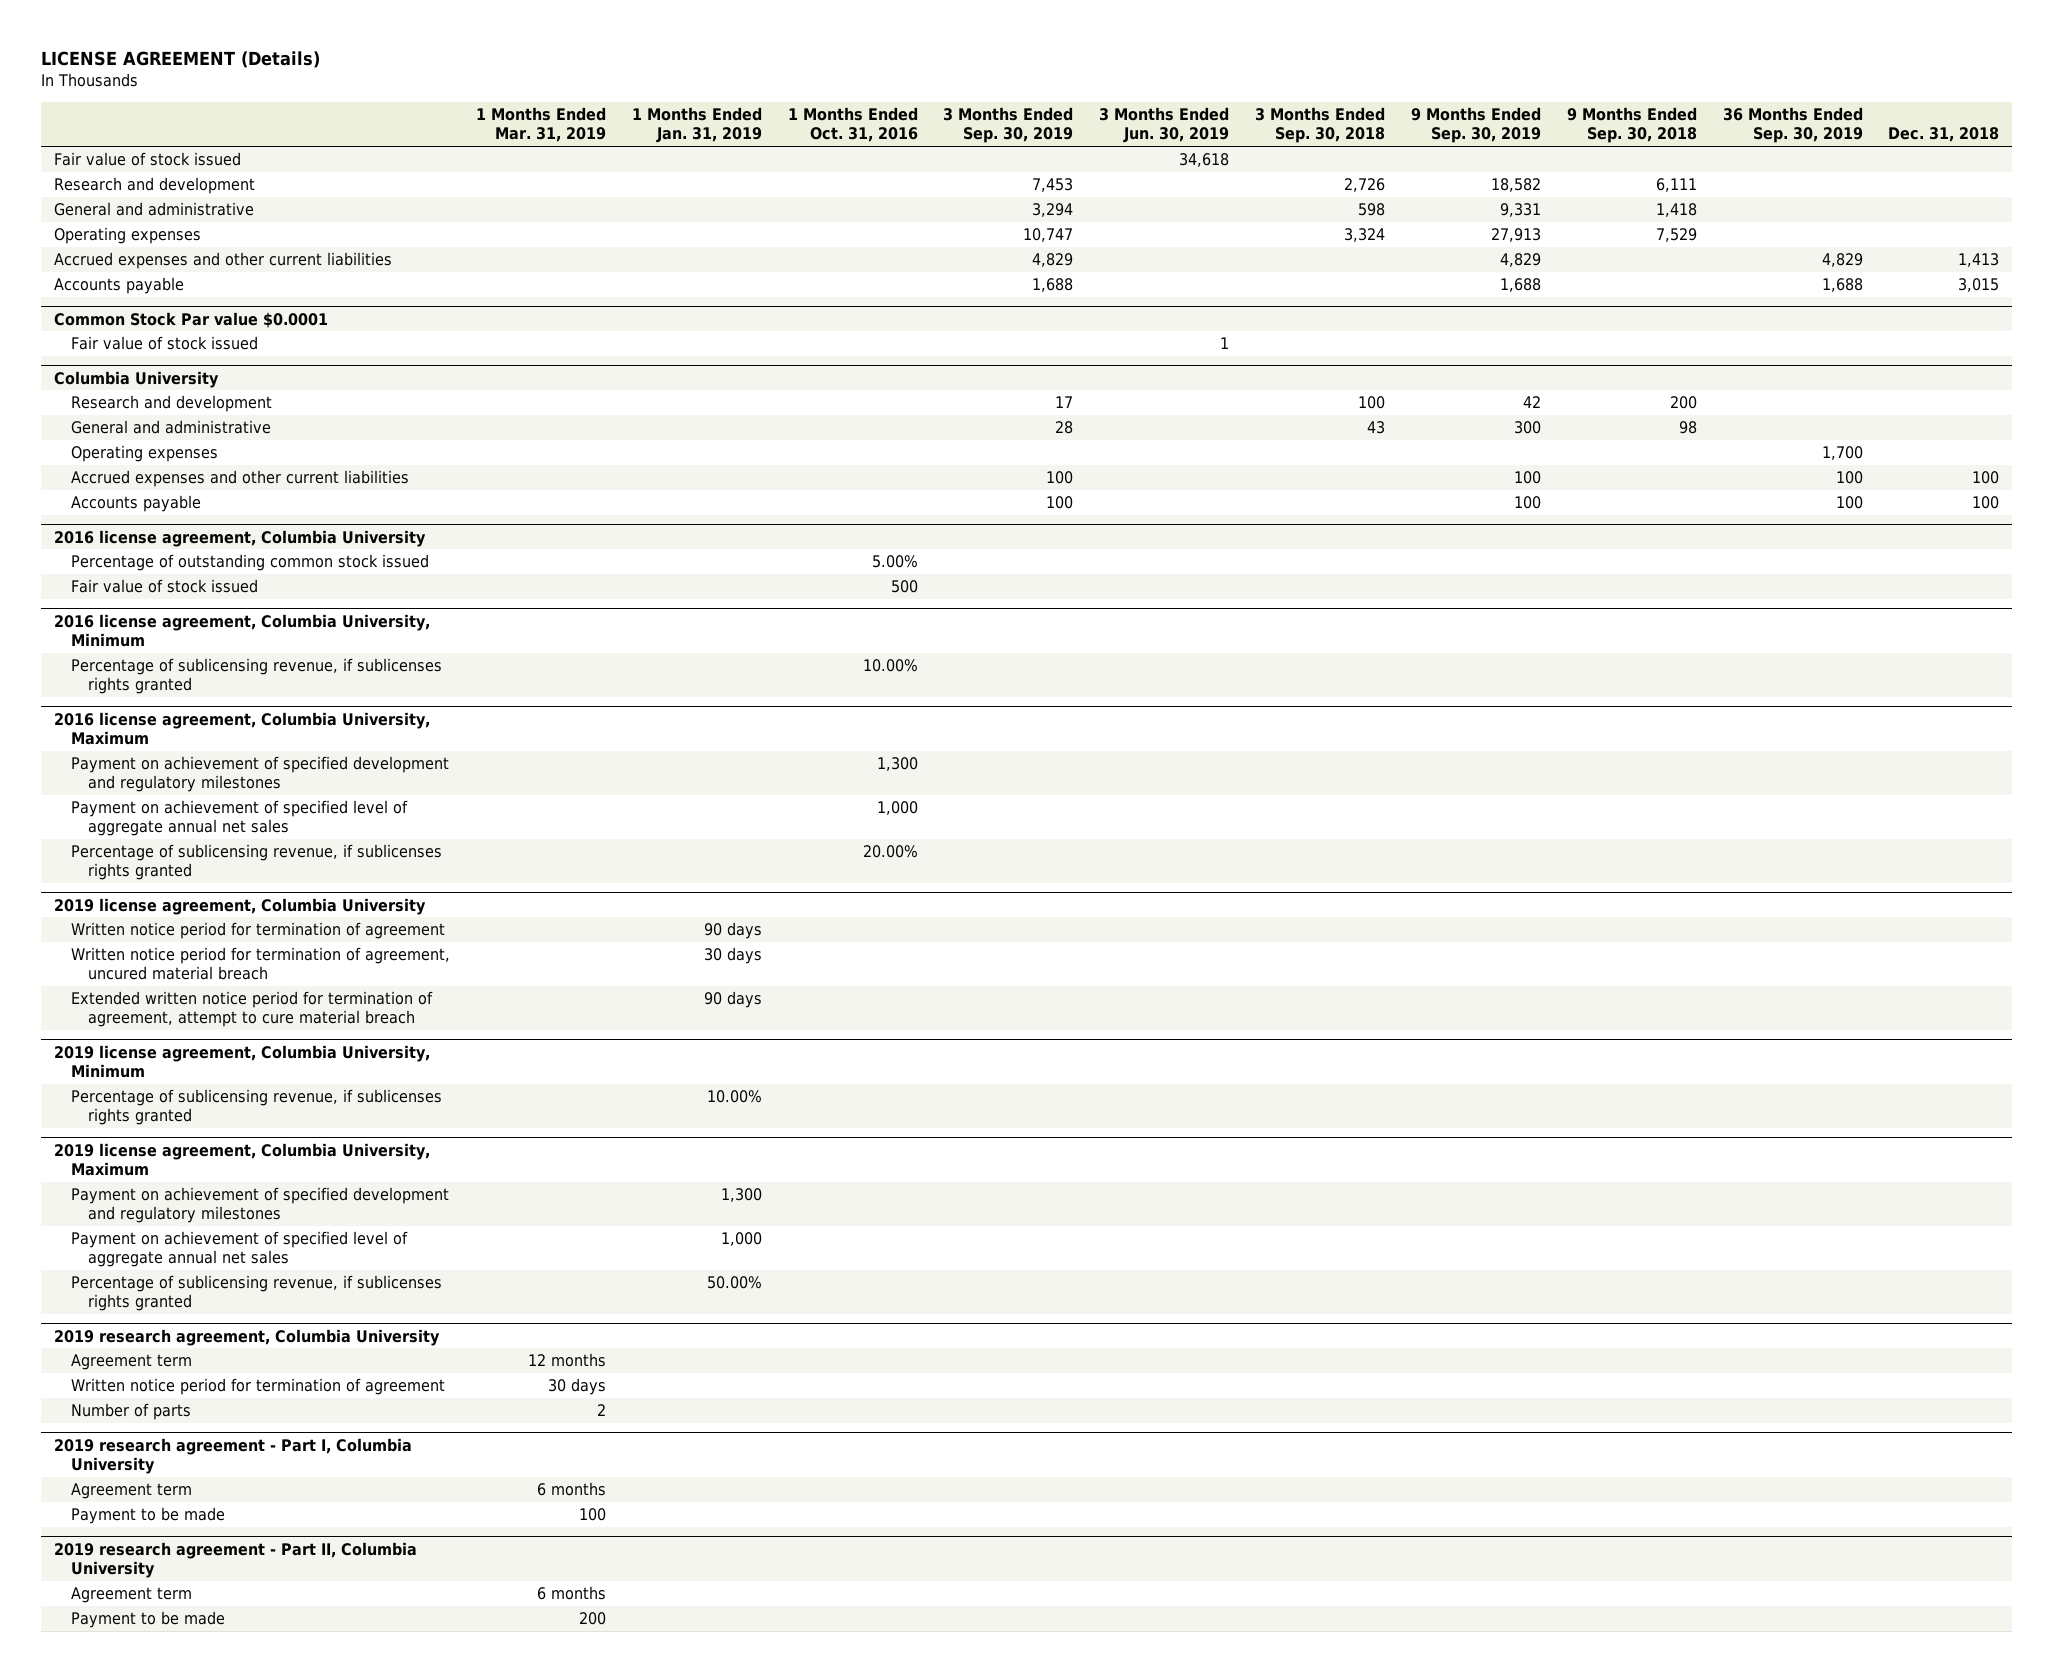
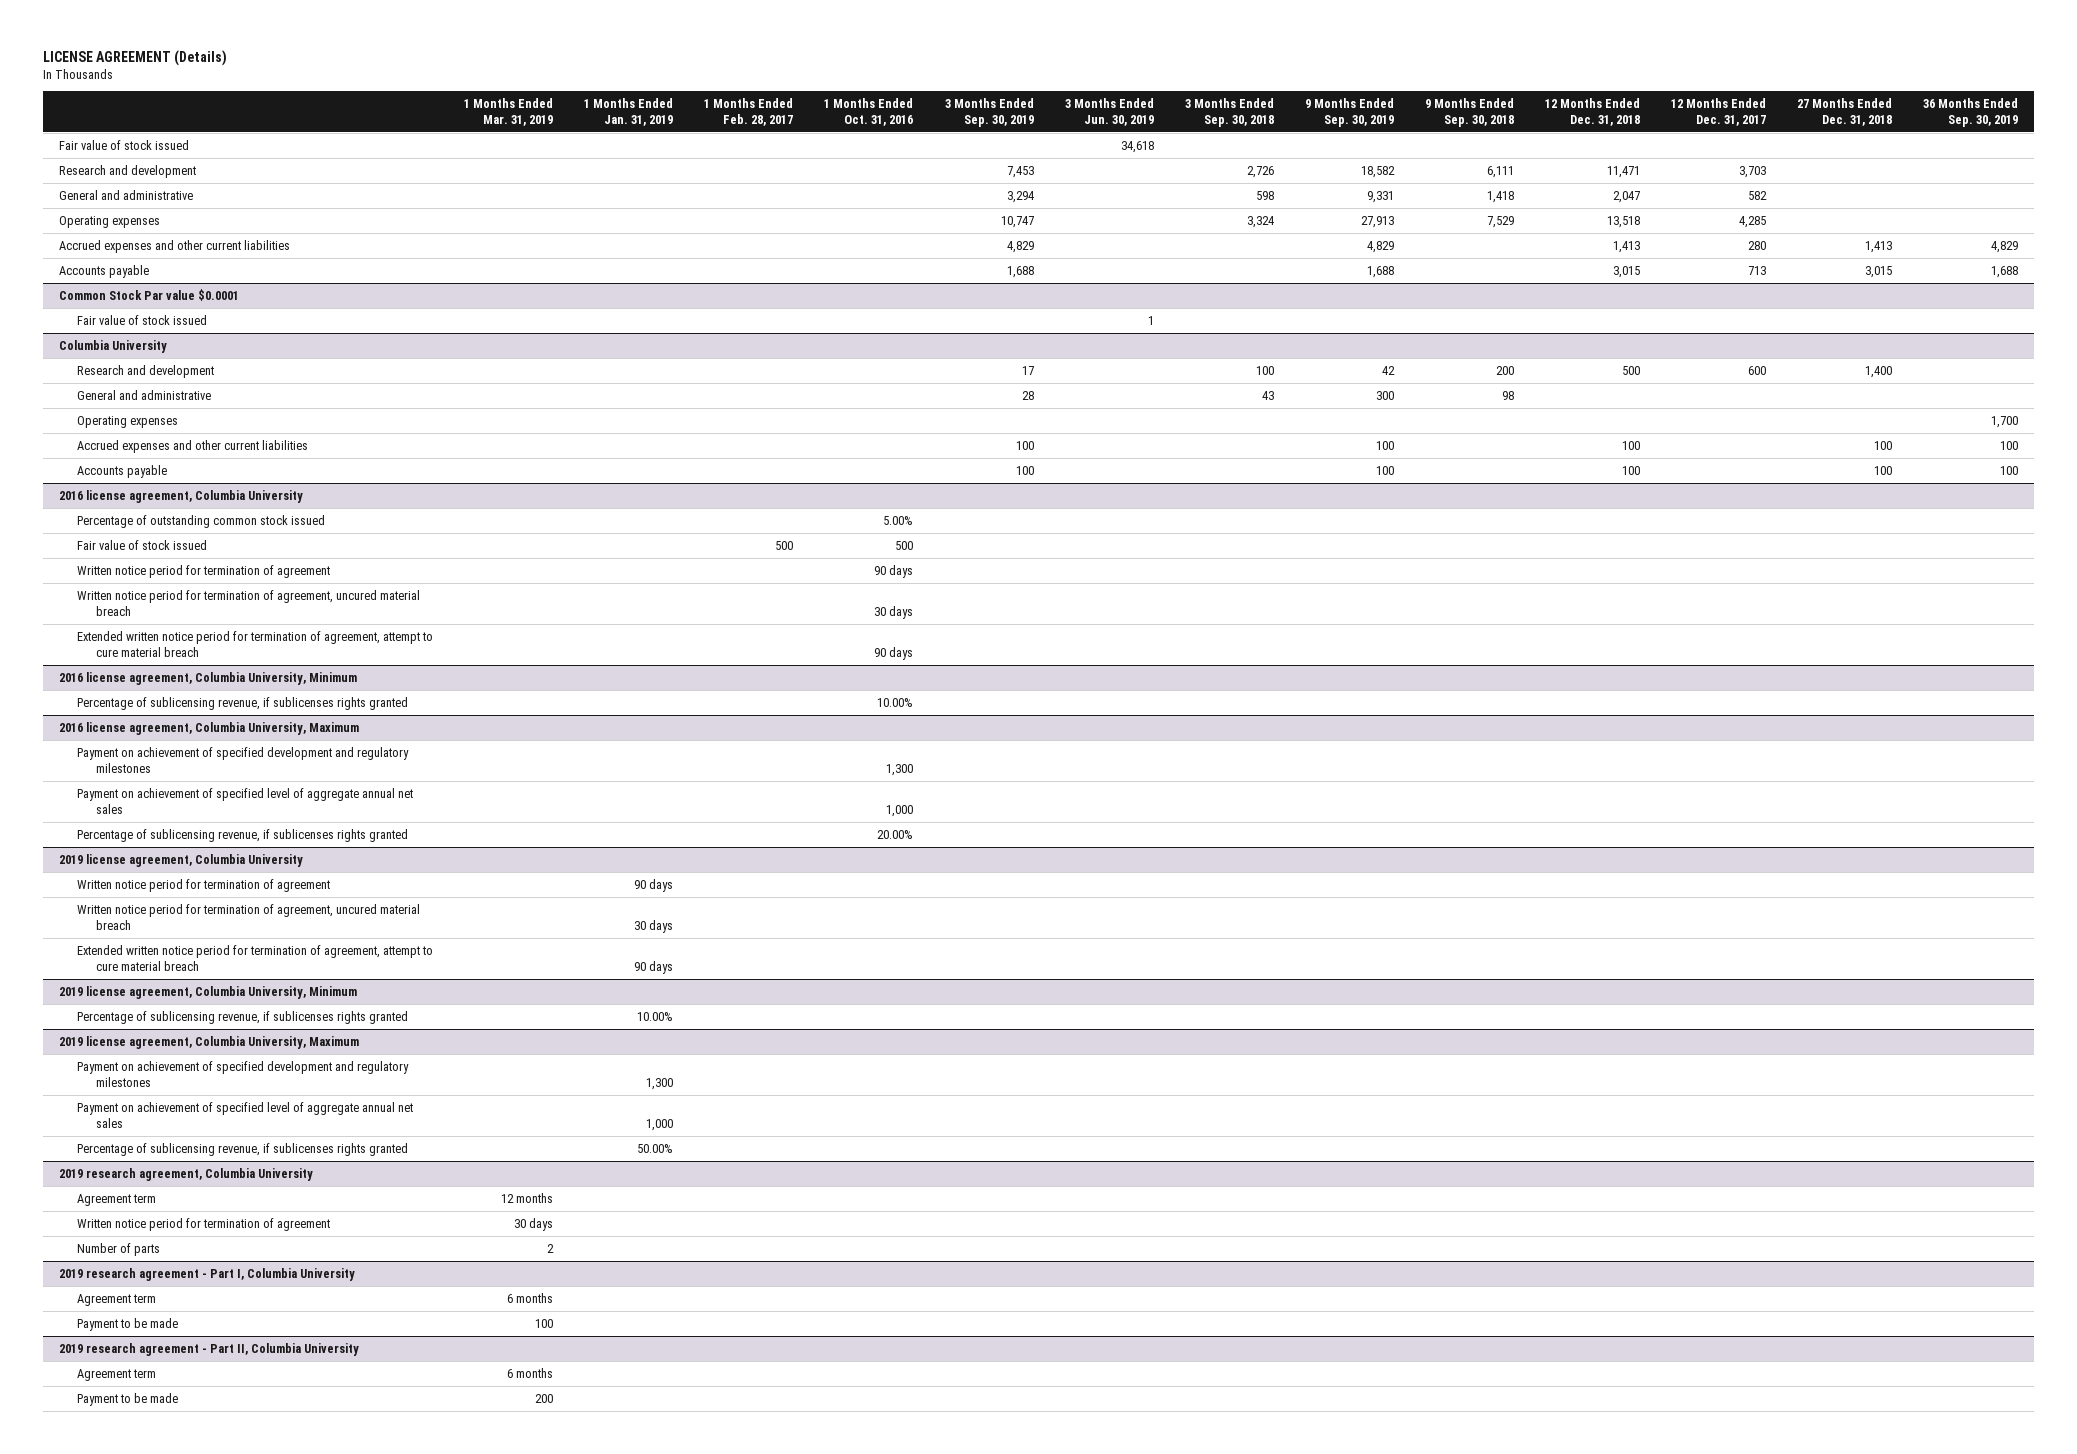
[1888,127,2000,143] Dec. 31, 2018 -> none
none -> [704,98,794,126] 1 Months Ended Feb. 28, 2017
none -> [1544,98,1640,126] 12 Months Ended Dec. 31, 2018
none -> [1670,98,1766,126] 12 Months Ended Dec. 31, 2017
none -> [1797,98,1893,126] 27 Months Ended Dec. 31, 2018
none -> [77,564,331,578] Written notice period for termination of agreement
none -> [77,589,421,616] Written notice period for termination of agreement, uncured material breach
none -> [77,630,434,657] Extended written notice period for termination of agreement, attempt to cure material breach

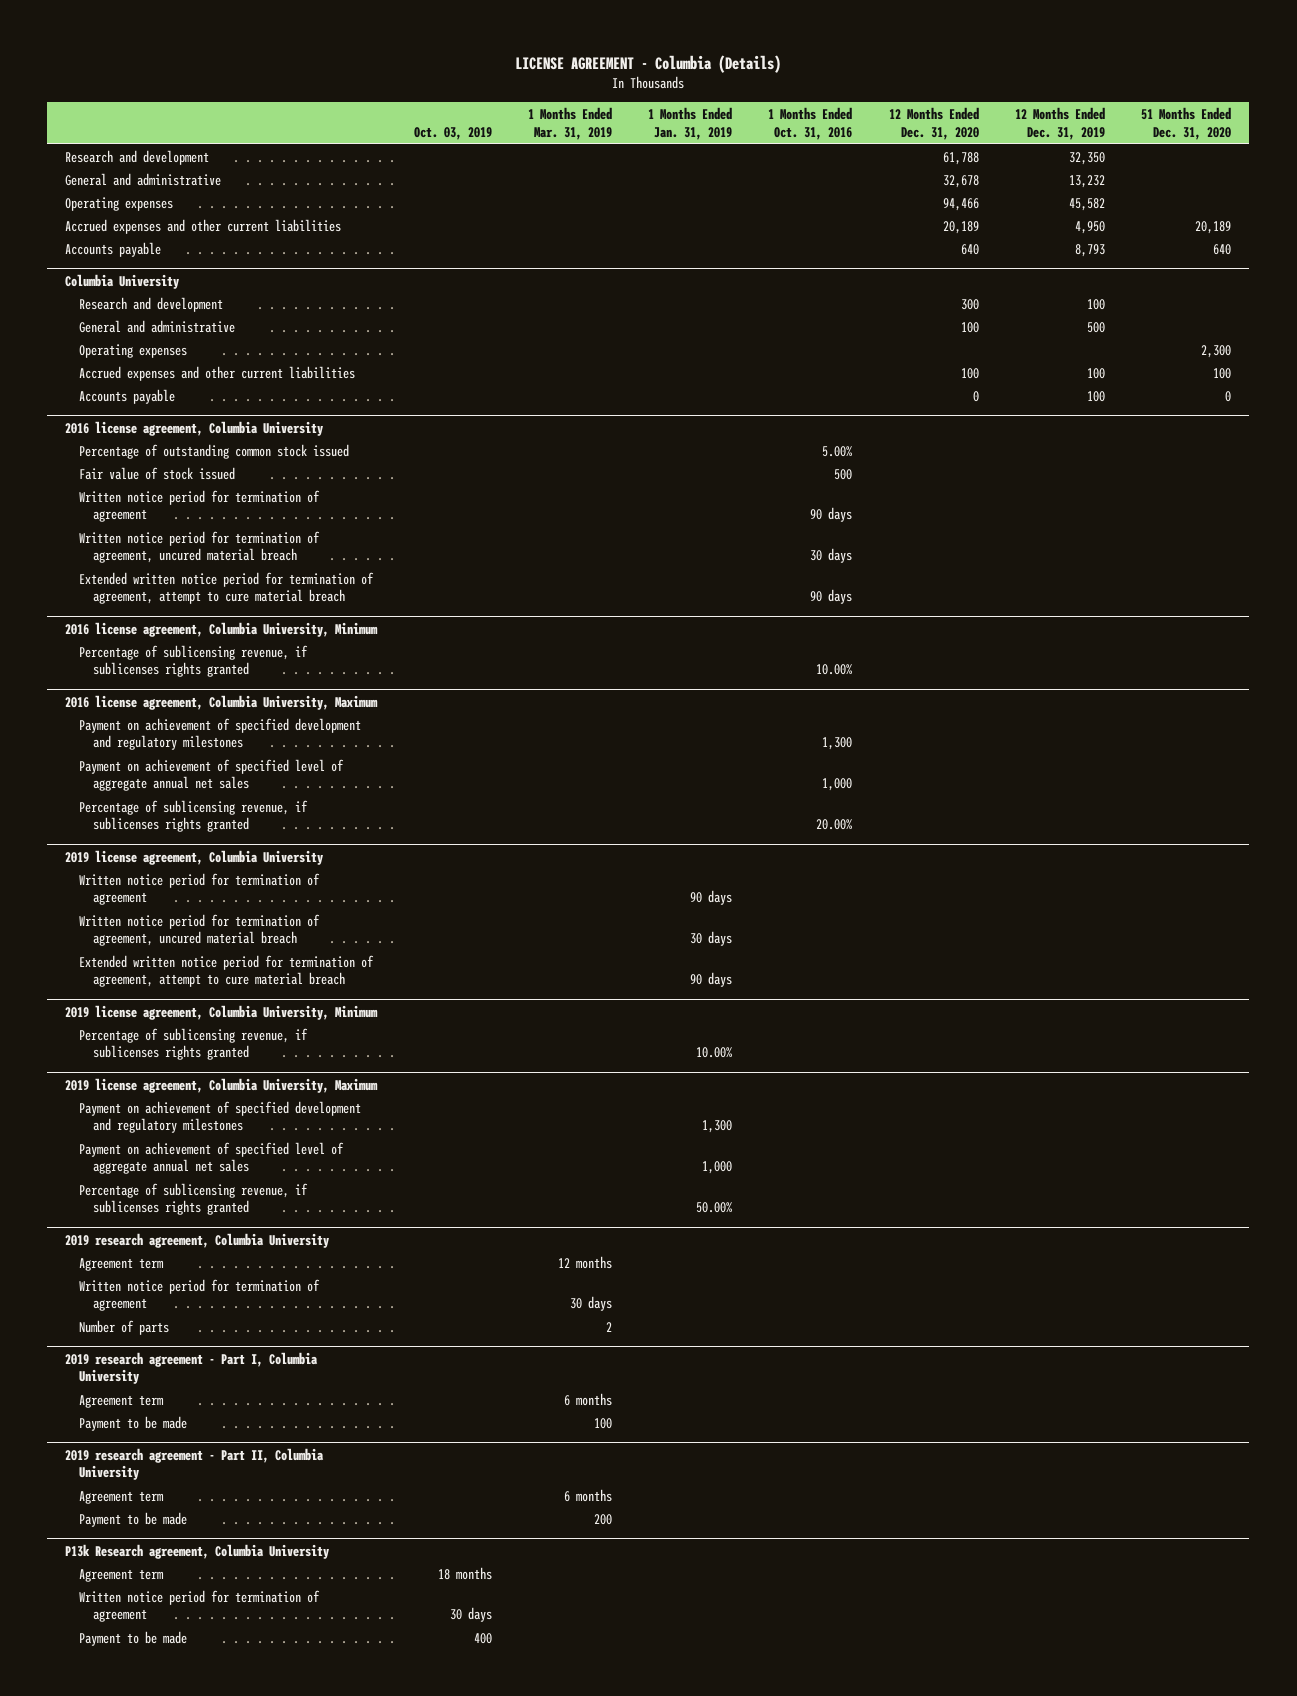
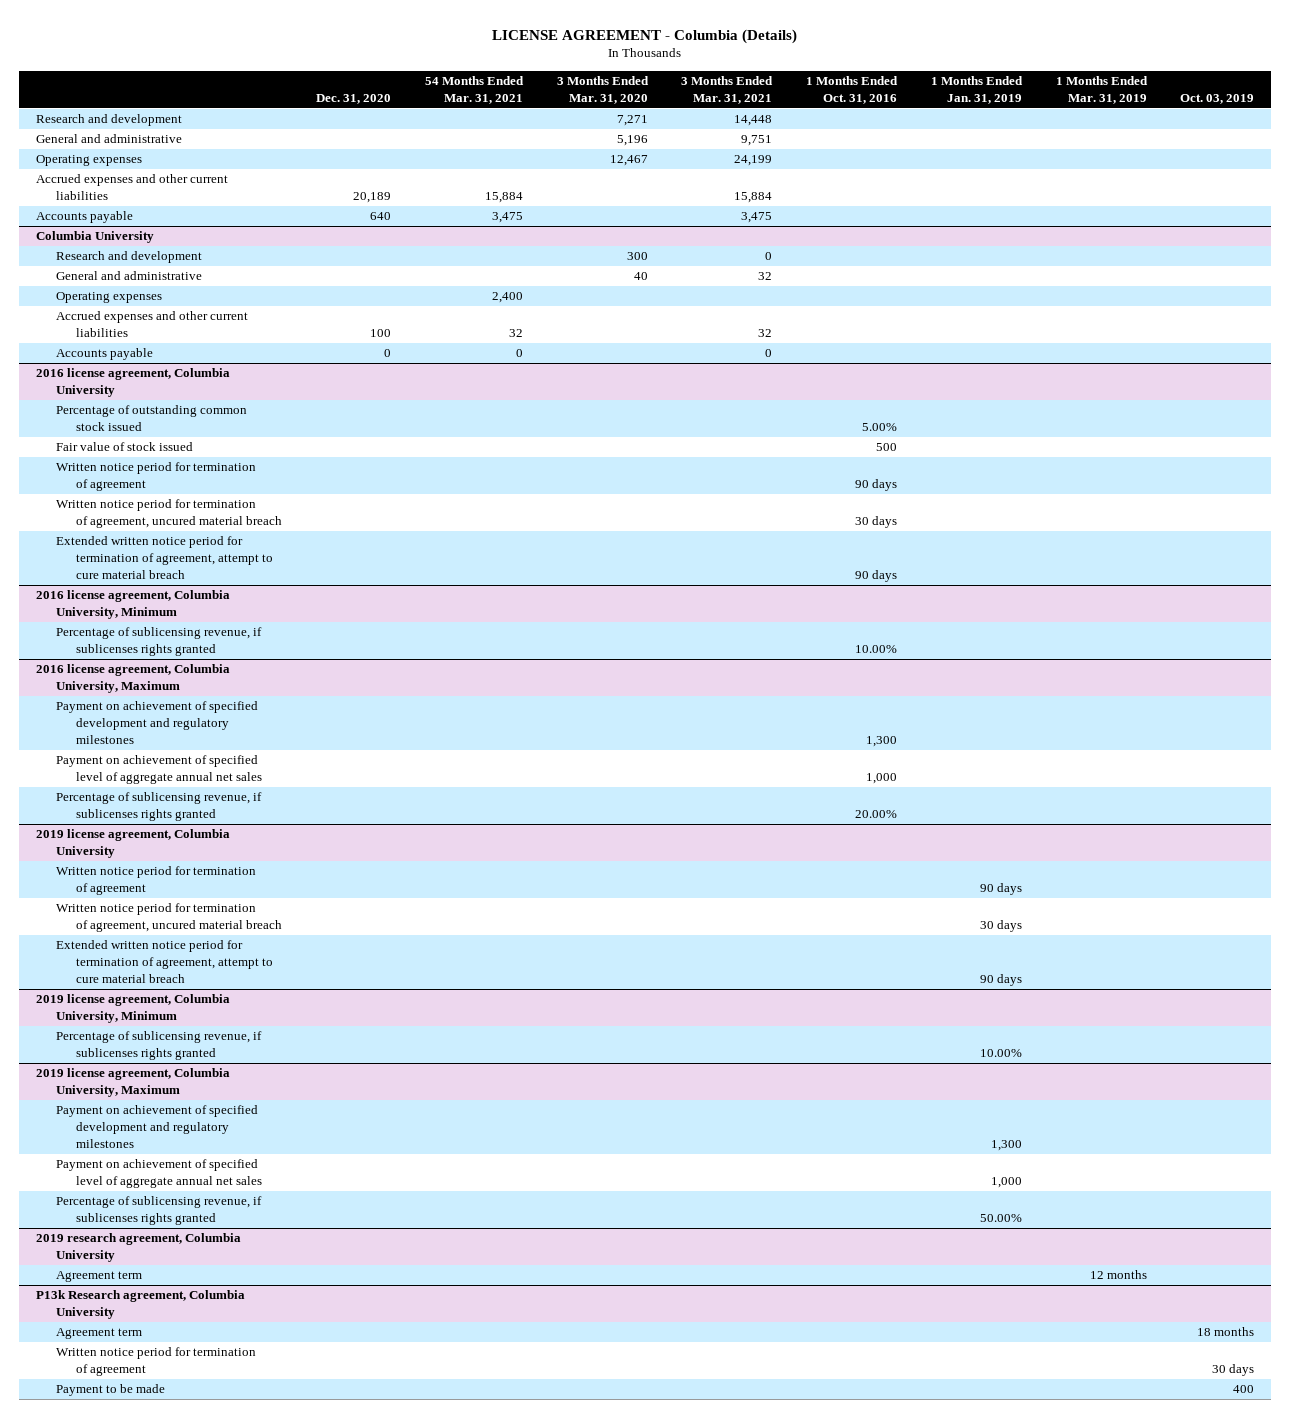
[888,107,979,140] 12 Months Ended Dec. 31, 2020 -> none
[1015,107,1106,140] 12 Months Ended Dec. 31, 2019 -> none
[1141,107,1232,140] 51 Months Ended Dec. 31, 2020 -> none
none -> [316,93,392,104] Dec. 31, 2020
none -> [424,76,524,104] 54 Months Ended Mar. 31, 2021
none -> [556,76,649,104] 3 Months Ended Mar. 31, 2020
none -> [681,76,774,104] 3 Months Ended Mar. 31, 2021
[79,1278,321,1312] Written notice period for termination of agreement -> none
[79,1319,170,1335] Number of parts -> none
[65,1351,319,1385] 2019 research agreement - Part I, Columbia University -> none
[79,1394,165,1408] Agreement term -> none
[79,1415,188,1431] Payment to be made -> none
[65,1447,325,1481] 2019 research agreement - Part II, Columbia University -> none
[79,1490,165,1504] Agreement term -> none
[79,1511,188,1527] Payment to be made -> none

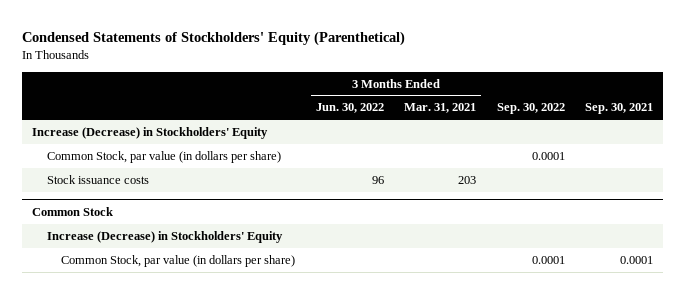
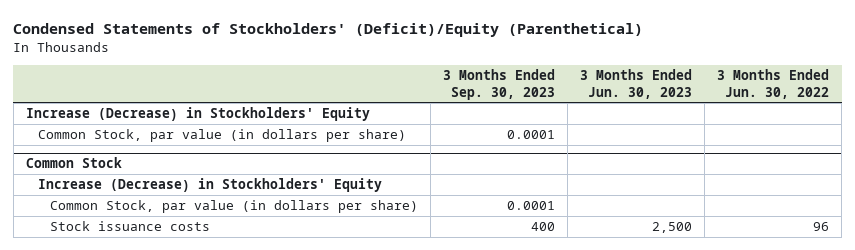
[22,30,406,46] Condensed Statements of Stockholders' Equity (Parenthetical) -> [13,22,644,37] Condensed Statements of Stockholders' (Deficit)/Equity (Parenthetical)
[404,103,477,114] Mar. 31, 2021 -> none
[496,103,565,115] Sep. 30, 2022 -> none
[585,103,654,115] Sep. 30, 2021 -> none
none -> [442,68,555,100] 3 Months Ended Sep. 30, 2023
none -> [579,68,692,99] 3 Months Ended Jun. 30, 2023
[46,174,149,184] Stock issuance costs -> none
none -> [49,221,210,232] Stock issuance costs

